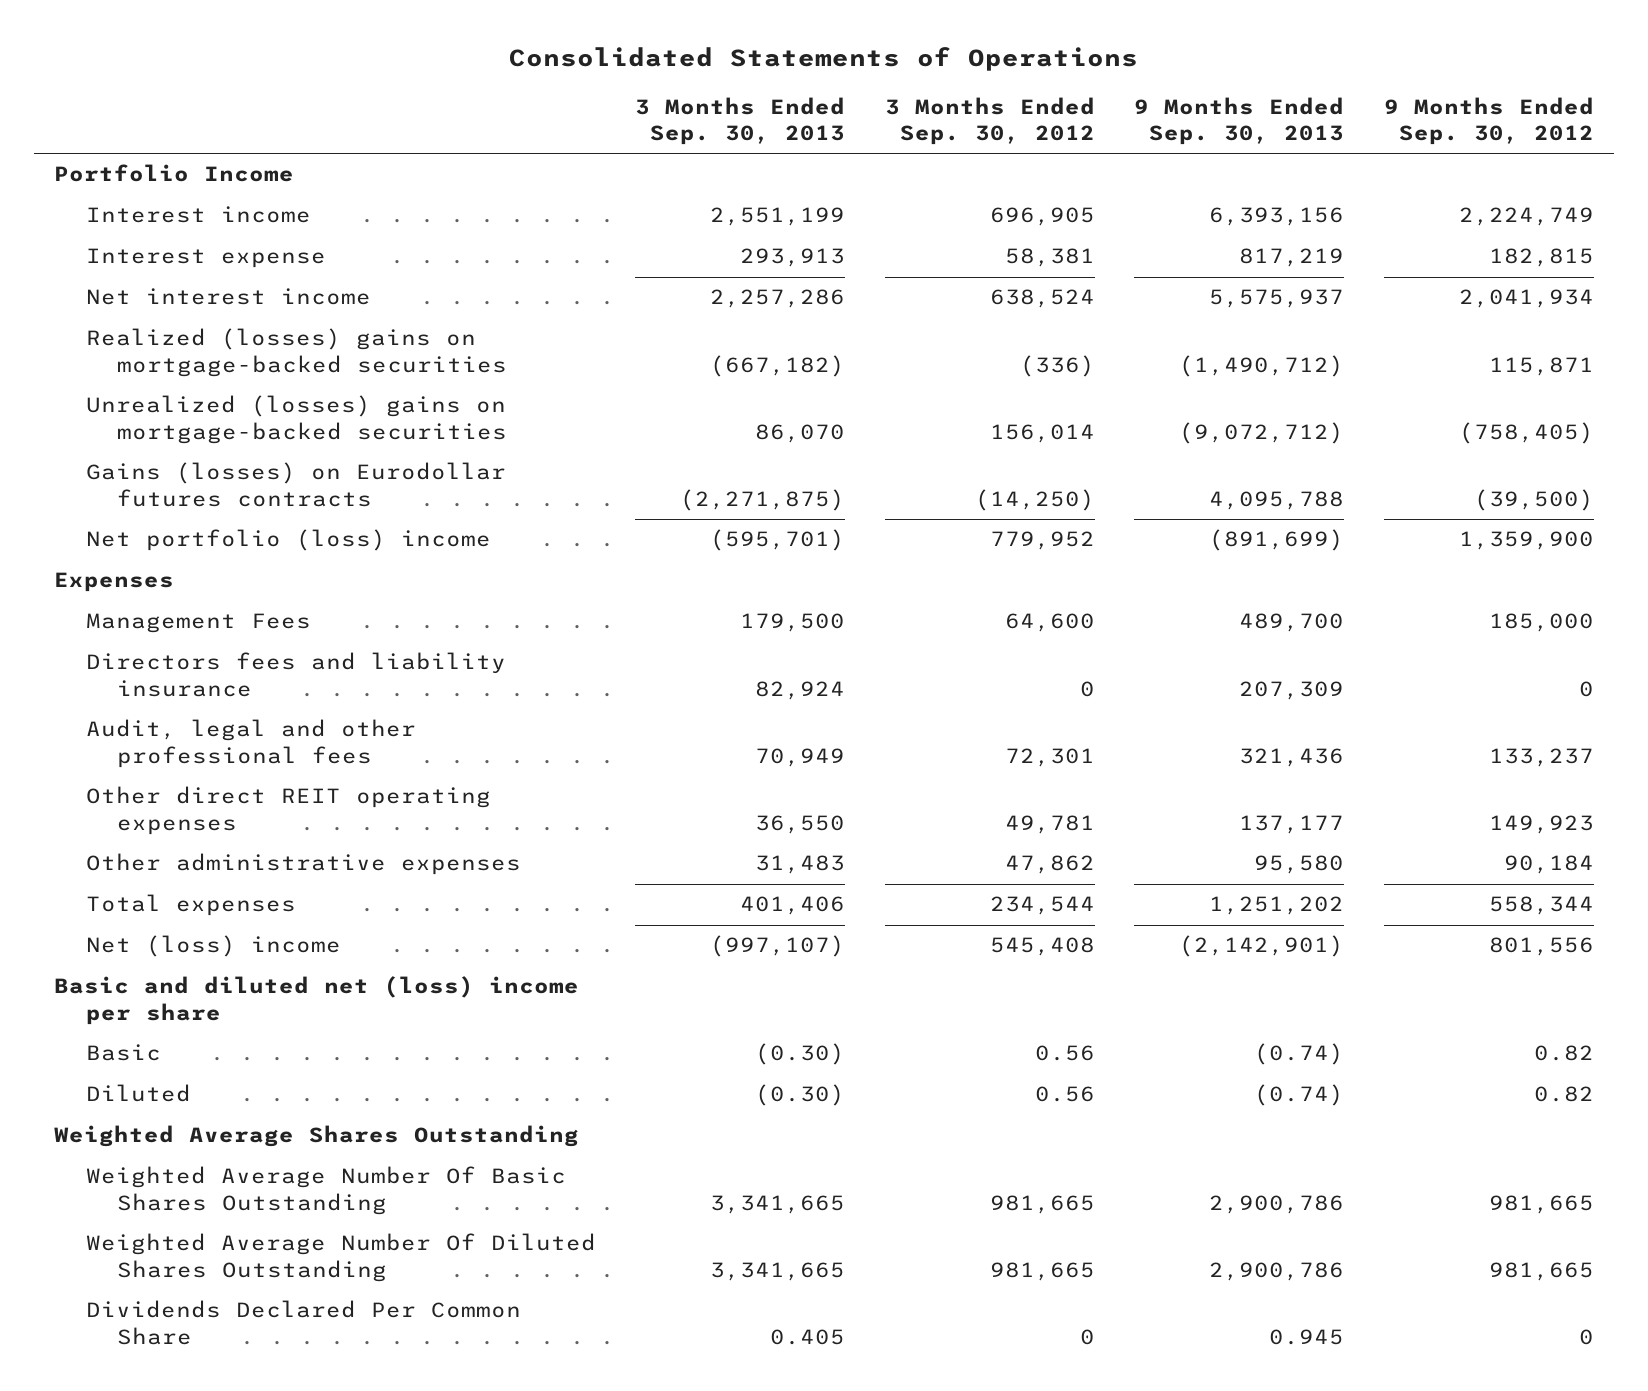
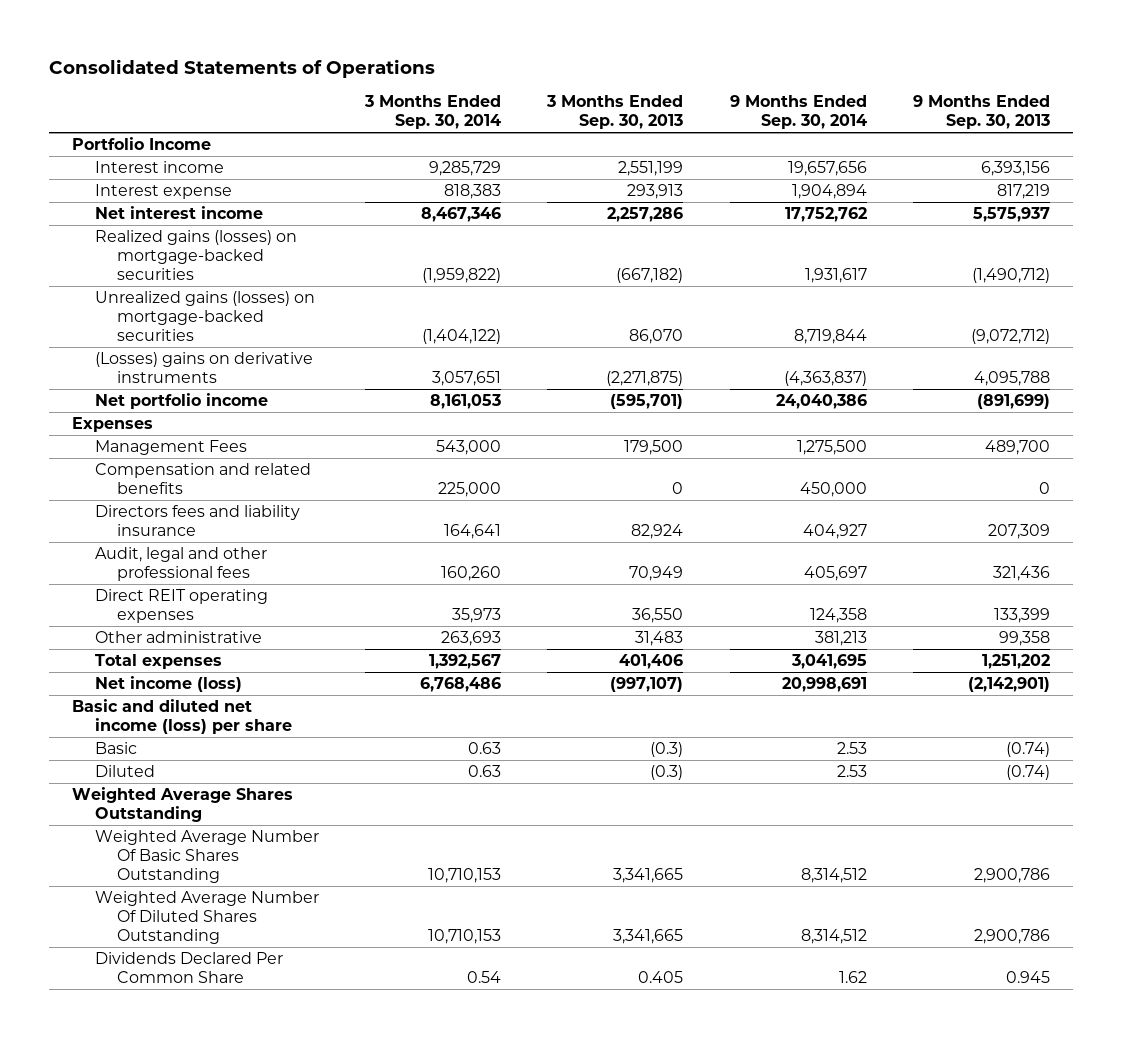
[884,96,1095,146] 3 Months Ended Sep. 30, 2012 -> none
[1383,96,1594,146] 9 Months Ended Sep. 30, 2012 -> none
none -> [364,95,502,129] 3 Months Ended Sep. 30, 2014
none -> [729,95,867,129] 9 Months Ended Sep. 30, 2014
[85,328,508,377] Realized (losses) gains on mortgage-backed securities -> [94,230,297,281] Realized gains (losses) on mortgage-backed securities
[85,395,508,444] Unrealized (losses) gains on mortgage-backed securities -> [94,291,315,342] Unrealized gains (losses) on mortgage-backed securities
[85,462,506,507] Gains (losses) on Eurodollar futures contracts -> [94,352,313,384] (Losses) gains on derivative instruments
[85,529,491,552] Net portfolio (loss) income -> [94,393,268,410] Net portfolio income
none -> [94,463,311,495] Compensation and related benefits
[85,786,491,835] Other direct REIT operating expenses -> [94,589,268,624] Direct REIT operating expenses
[1239,814,1345,834] 137,177 -> [994,608,1051,624] 133,399
[85,853,521,876] Other administrative expenses -> [94,631,262,644] Other administrative
[1254,855,1345,875] 95,580 -> [999,631,1051,647] 99,358
[85,935,341,958] Net (loss) income -> [94,676,242,693] Net income (loss)
[53,976,579,1025] Basic and diluted net (loss) income per share -> [72,699,292,735] Basic and diluted net income (loss) per share
[755,1043,846,1066] (0.30) -> [650,742,684,758] (0.3)
[755,1084,846,1107] (0.30) -> [650,765,684,781] (0.3)

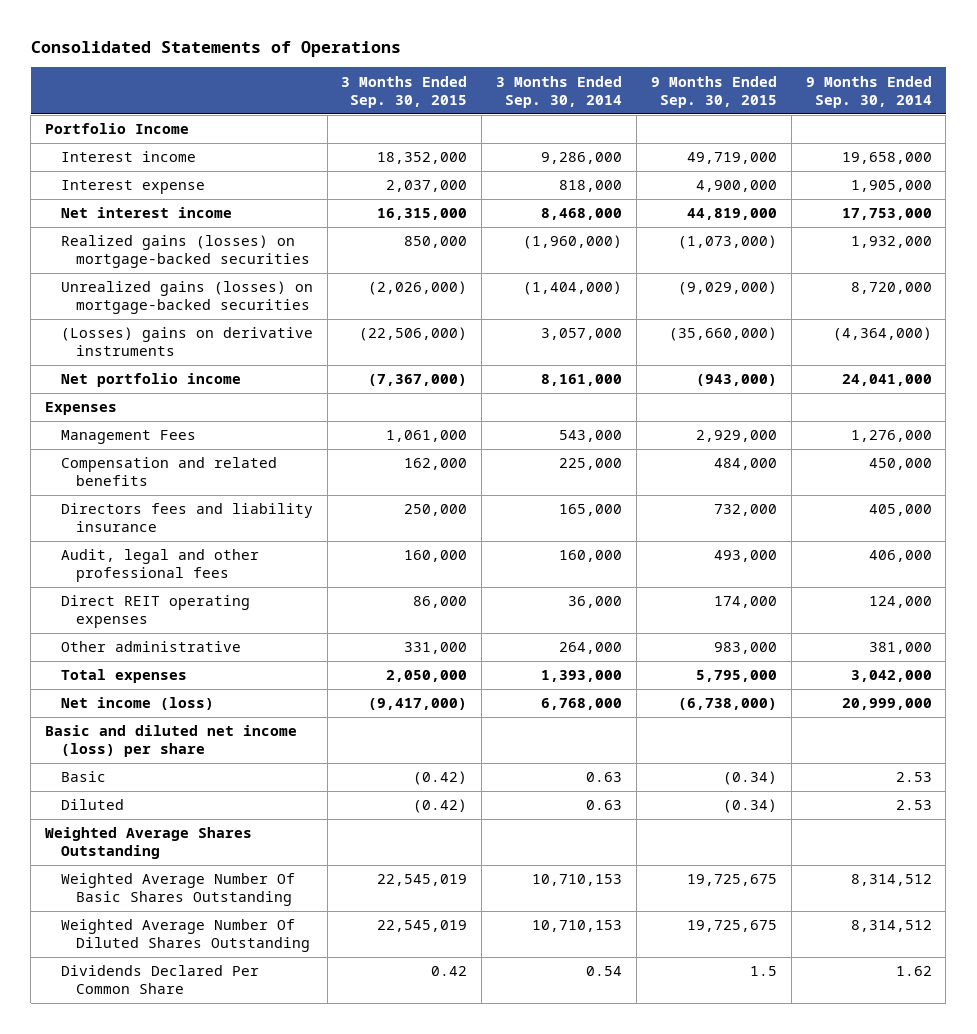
[546,95,684,129] 3 Months Ended Sep. 30, 2013 -> none
[913,95,1051,129] 9 Months Ended Sep. 30, 2013 -> none
none -> [341,75,468,108] 3 Months Ended Sep. 30, 2015
none -> [650,75,777,108] 9 Months Ended Sep. 30, 2015
[429,161,502,177] 9,285,729 -> [541,152,623,165] 9,286,000
[787,161,867,177] 19,657,656 -> [841,152,932,165] 19,658,000
[444,184,502,200] 818,383 -> [559,180,623,193] 818,000
[791,184,867,200] 1,904,894 -> [850,180,932,193] 1,905,000
[421,207,502,223] 8,467,346 -> [541,208,623,221] 8,468,000
[784,207,867,223] 17,752,762 -> [841,208,932,221] 17,753,000
[422,268,502,284] (1,959,822) -> [523,235,623,250] (1,960,000)
[804,268,867,284] 1,931,617 -> [850,236,932,249] 1,932,000
[422,329,502,345] (1,404,122) -> [523,281,623,296] (1,404,000)
[793,329,867,345] 8,719,844 -> [850,282,932,295] 8,720,000
[432,371,502,387] 3,057,651 -> [541,328,623,341] 3,057,000
[783,371,867,387] (4,363,837) -> [832,327,932,342] (4,364,000)
[430,394,502,410] 8,161,053 -> [541,374,623,387] 8,161,000
[775,394,867,410] 24,040,386 -> [841,374,932,387] 24,041,000
[796,440,867,456] 1,275,500 -> [850,430,932,443] 1,276,000
[444,524,502,540] 164,641 -> [559,504,623,517] 165,000
[802,524,867,540] 404,927 -> [868,504,932,517] 405,000
[441,566,502,582] 160,260 -> [559,550,623,563] 160,000
[803,566,867,582] 405,697 -> [868,550,932,563] 406,000
[452,608,502,624] 35,973 -> [568,596,623,609] 36,000
[809,608,867,624] 124,358 -> [868,596,932,609] 124,000
[441,631,502,647] 263,693 -> [559,642,623,655] 264,000
[814,631,867,647] 381,213 -> [868,642,932,655] 381,000
[429,654,502,670] 1,392,567 -> [541,670,623,683] 1,393,000
[790,654,867,670] 3,041,695 -> [850,670,932,683] 3,042,000
[420,677,502,693] 6,768,486 -> [541,698,623,711] 6,768,000
[781,677,867,693] 20,998,691 -> [841,698,932,711] 20,999,000

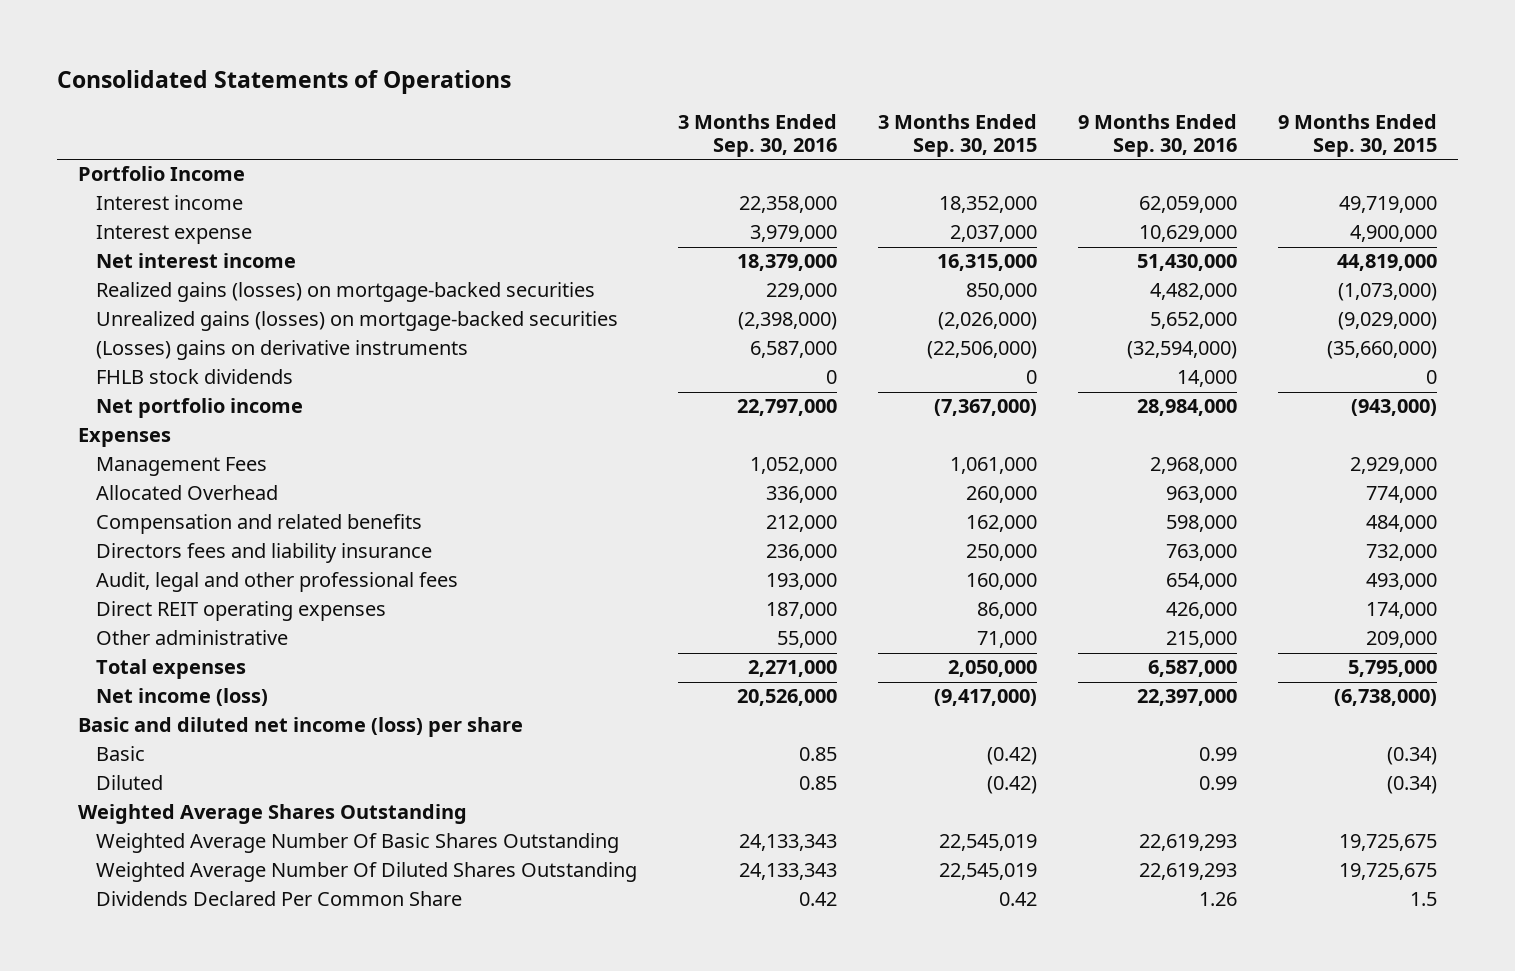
[496,75,623,108] 3 Months Ended Sep. 30, 2014 -> none
[805,75,932,108] 9 Months Ended Sep. 30, 2014 -> none
none -> [677,114,837,158] 3 Months Ended Sep. 30, 2016
none -> [1078,114,1238,158] 9 Months Ended Sep. 30, 2016
none -> [95,369,293,385] FHLB stock dividends
none -> [95,485,278,501] Allocated Overhead
[404,642,468,655] 331,000 -> [977,631,1038,649] 71,000
[713,642,777,655] 983,000 -> [1366,631,1438,649] 209,000

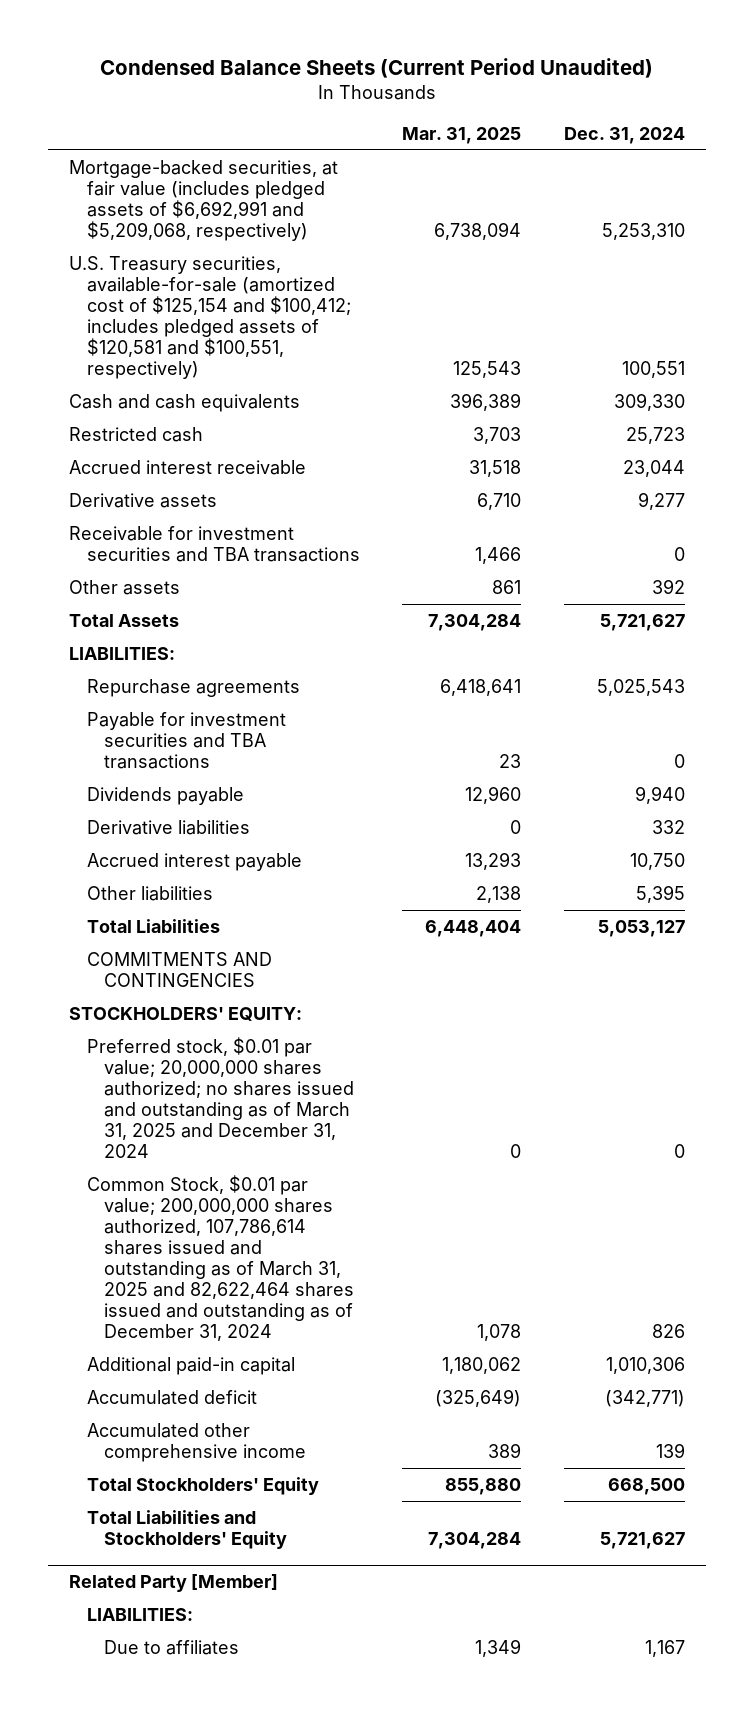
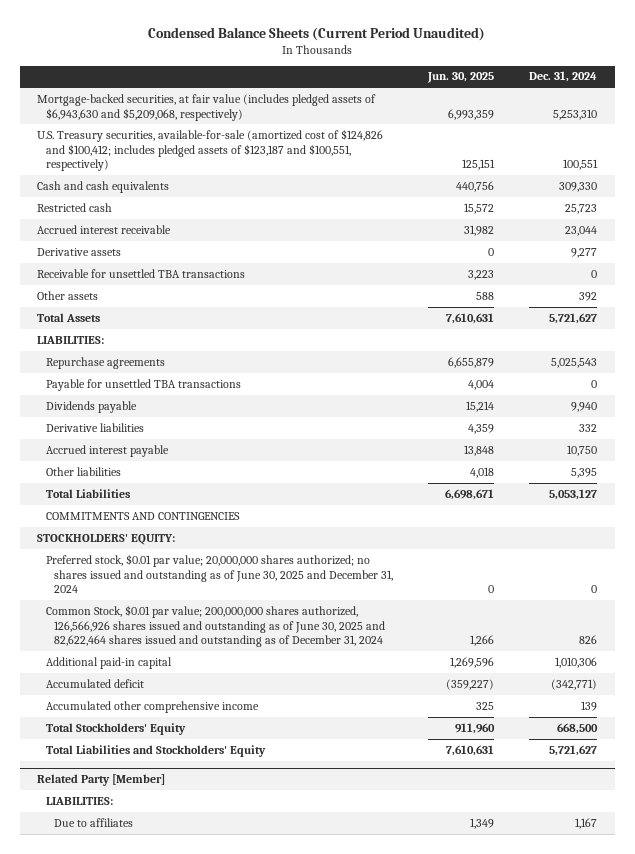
[402,127,522,145] Mar. 31, 2025 -> none
none -> [427,72,495,84] Jun. 30, 2025
[68,159,338,241] Mortgage-backed securities, at fair value (includes pledged assets of $6,692,991 and $5,209,068, respectively) -> [37,93,377,121] Mortgage-backed securities, at fair value (includes pledged assets of $6,943,630 and $5,209,068, respectively)
[68,255,351,379] U.S. Treasury securities, available-for-sale (amortized cost of $125,154 and $100,412; includes pledged assets of $120,581 and $100,551, respectively) -> [37,128,384,172] U.S. Treasury securities, available-for-sale (amortized cost of $124,826 and $100,412; includes pledged assets of $123,187 and $100,551, respectively)
[68,525,360,562] Receivable for investment securities and TBA transactions -> [37,268,246,278] Receivable for unsettled TBA transactions
[86,711,286,769] Payable for investment securities and TBA transactions -> [45,378,241,391] Payable for unsettled TBA transactions
[86,1036,355,1158] Preferred stock, $0.01 par value; 20,000,000 shares authorized; no shares issued and outstanding as of March 31, 2025 and December 31, 2024 -> [45,553,394,594] Preferred stock, $0.01 par value; 20,000,000 shares authorized; no shares issued and outstanding as of June 30, 2025 and December 31, 2024
[86,1174,355,1341] Common Stock, $0.01 par value; 200,000,000 shares authorized, 107,786,614 shares issued and outstanding as of March 31, 2025 and 82,622,464 shares issued and outstanding as of December 31, 2024 -> [45,604,386,648] Common Stock, $0.01 par value; 200,000,000 shares authorized, 126,566,926 shares issued and outstanding as of June 30, 2025 and 82,622,464 shares issued and outstanding as of December 31, 2024

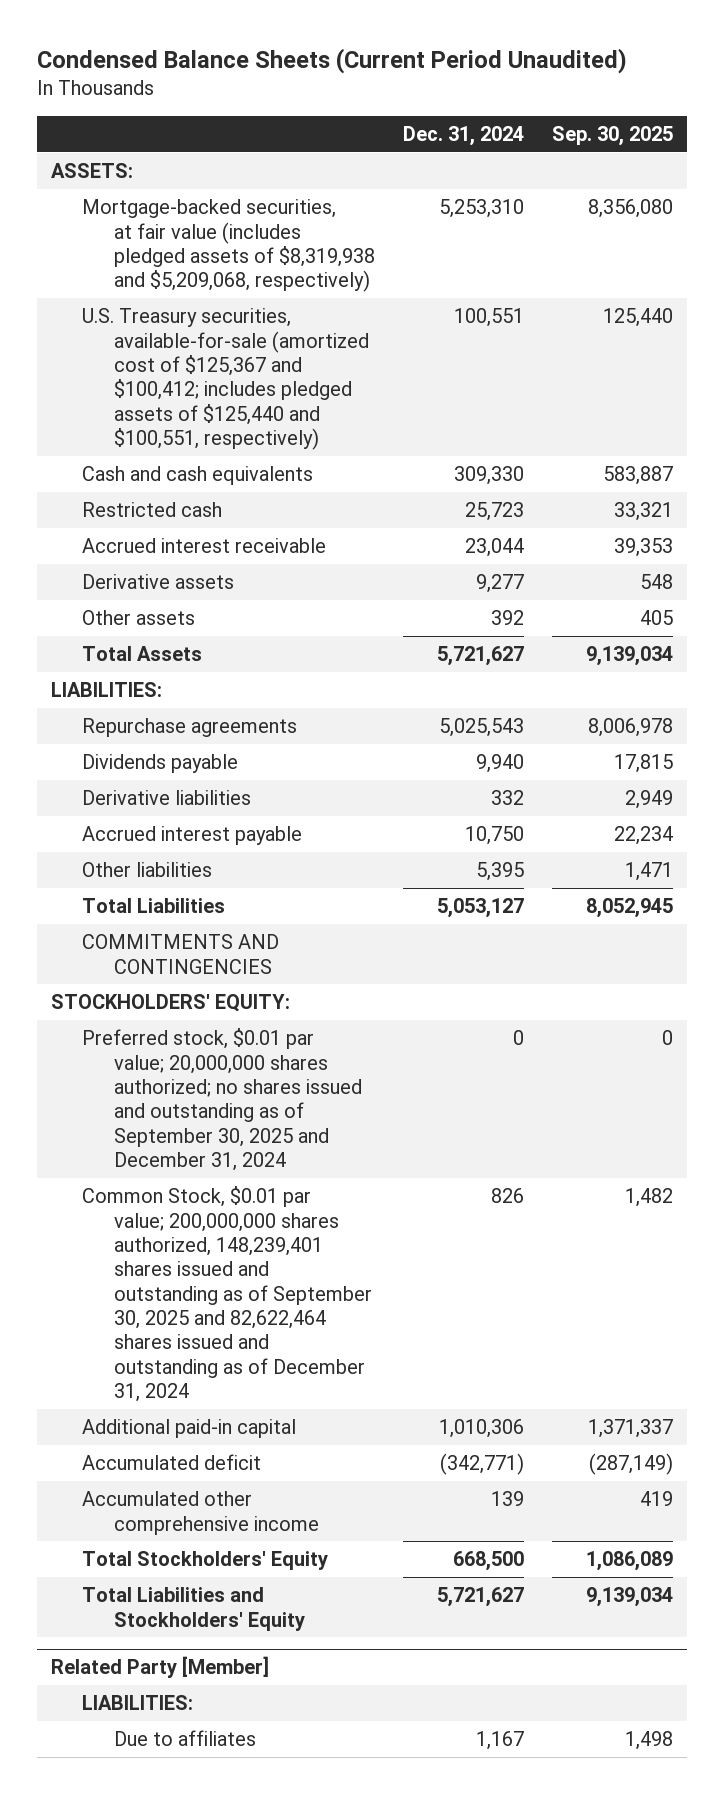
[427,72,495,84] Jun. 30, 2025 -> none
none -> [552,125,674,146] Sep. 30, 2025
none -> [50,163,133,179] ASSETS:
[37,93,377,121] Mortgage-backed securities, at fair value (includes pledged assets of $6,943,630 and $5,209,068, respectively) -> [82,199,376,293] Mortgage-backed securities, at fair value (includes pledged assets of $8,319,938 and $5,209,068, respectively)
[37,128,384,172] U.S. Treasury securities, available-for-sale (amortized cost of $124,826 and $100,412; includes pledged assets of $123,187 and $100,551, respectively) -> [82,308,370,451] U.S. Treasury securities, available-for-sale (amortized cost of $125,367 and $100,412; includes pledged assets of $125,440 and $100,551, respectively)
[37,268,246,278] Receivable for unsettled TBA transactions -> none
[45,378,241,391] Payable for unsettled TBA transactions -> none
[45,553,394,594] Preferred stock, $0.01 par value; 20,000,000 shares authorized; no shares issued and outstanding as of June 30, 2025 and December 31, 2024 -> [82,1028,363,1172] Preferred stock, $0.01 par value; 20,000,000 shares authorized; no shares issued and outstanding as of September 30, 2025 and December 31, 2024
[45,604,386,648] Common Stock, $0.01 par value; 200,000,000 shares authorized, 126,566,926 shares issued and outstanding as of June 30, 2025 and 82,622,464 shares issued and outstanding as of December 31, 2024 -> [82,1186,373,1403] Common Stock, $0.01 par value; 200,000,000 shares authorized, 148,239,401 shares issued and outstanding as of September 30, 2025 and 82,622,464 shares issued and outstanding as of December 31, 2024

